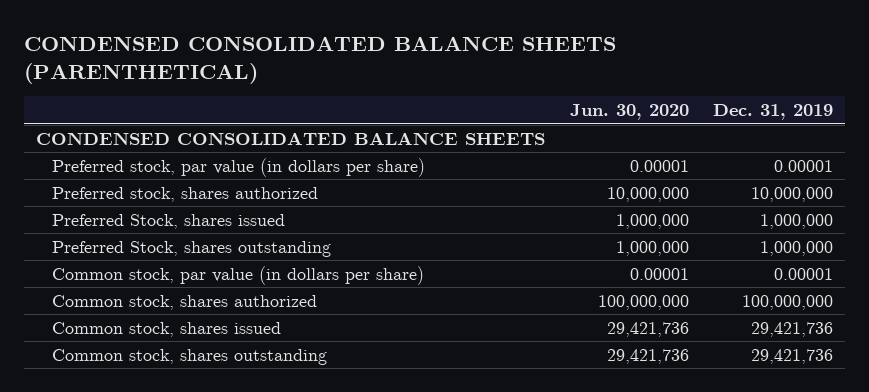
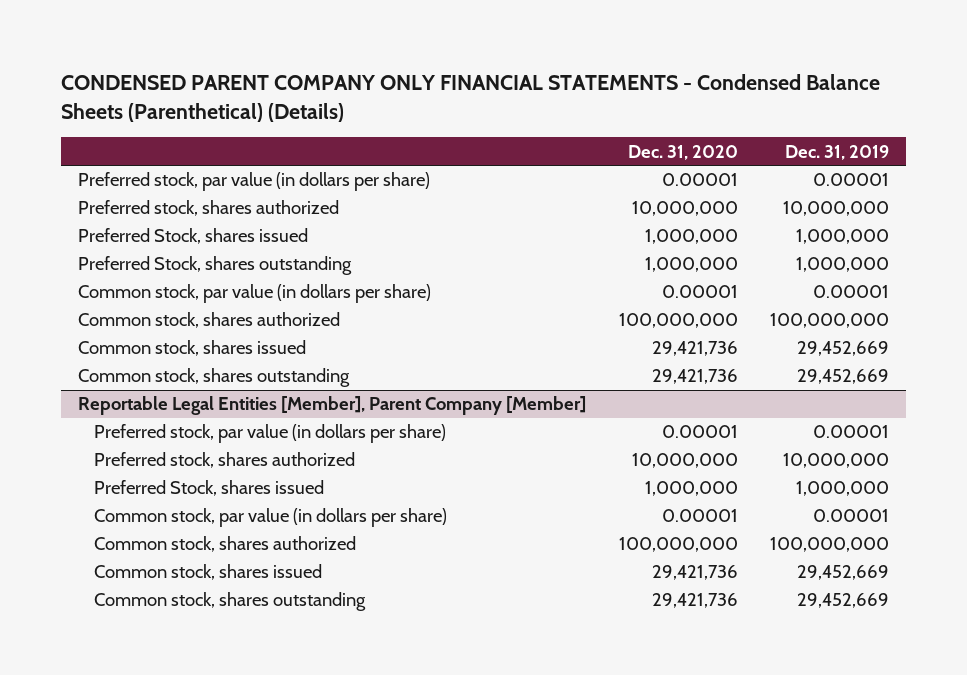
[24,36,617,84] CONDENSED CONSOLIDATED BALANCE SHEETS (PARENTHETICAL) -> [61,74,881,122] CONDENSED PARENT COMPANY ONLY FINANCIAL STATEMENTS - Condensed Balance Sheets (Parenthetical) (Details)
[569,104,689,121] Jun. 30, 2020 -> none
none -> [627,144,738,160] Dec. 31, 2020
[36,131,546,145] CONDENSED CONSOLIDATED BALANCE SHEETS -> none
[750,321,833,337] 29,421,736 -> [797,341,890,357] 29,452,669
[750,348,833,364] 29,421,736 -> [797,369,890,385] 29,452,669
none -> [77,396,586,416] Reportable Legal Entities [Member], Parent Company [Member]
none -> [94,424,447,444] Preferred stock, par value (in dollars per share)
none -> [94,452,356,469] Preferred stock, shares authorized
none -> [94,480,325,497] Preferred Stock, shares issued
none -> [94,508,448,528] Common stock, par value (in dollars per share)
none -> [94,536,357,553] Common stock, shares authorized
none -> [94,564,323,581] Common stock, shares issued
none -> [94,592,367,612] Common stock, shares outstanding

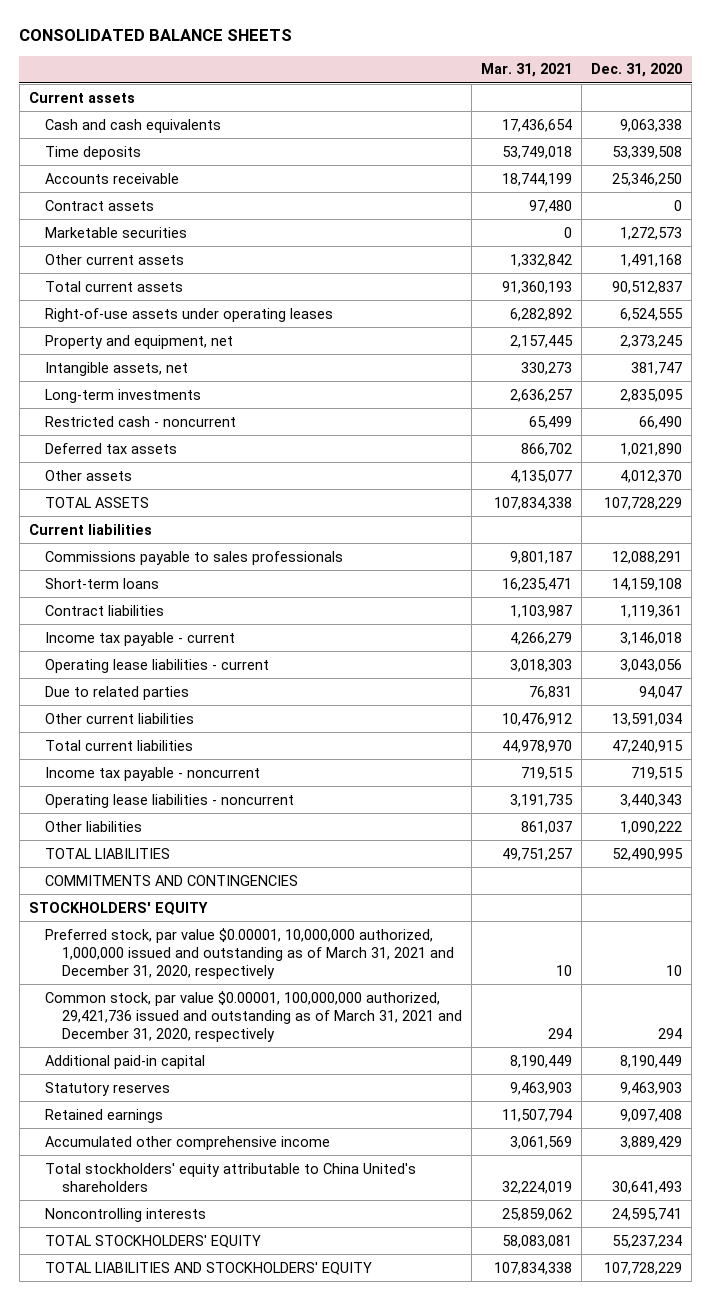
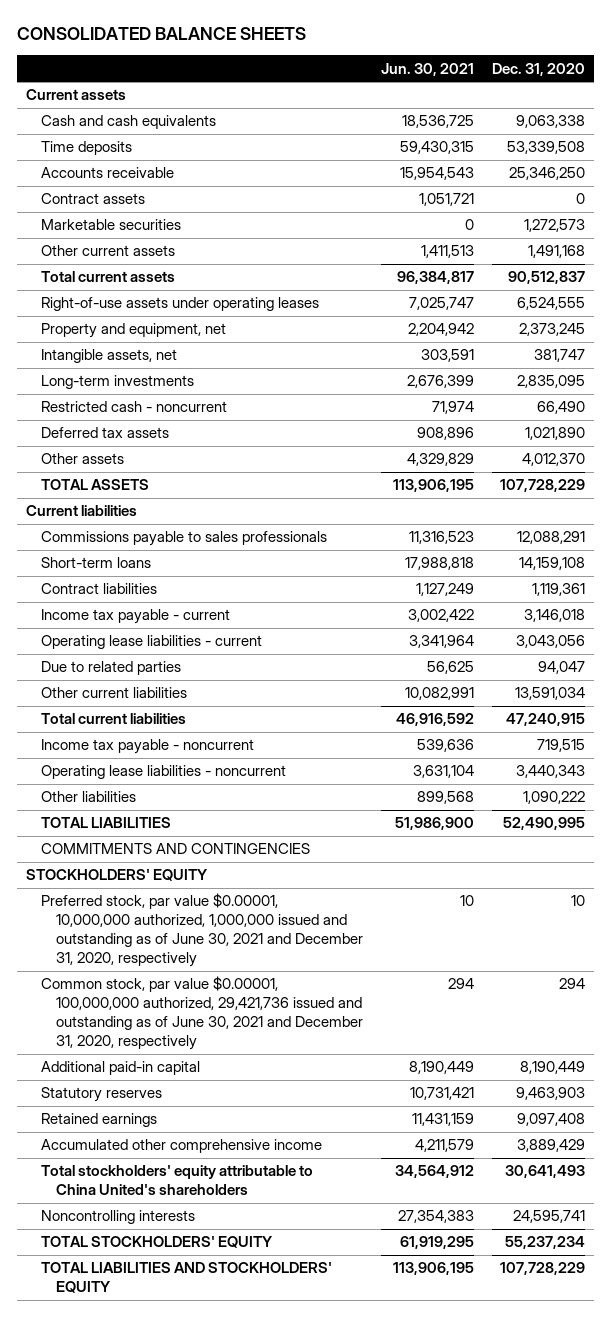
[481,63,573,78] Mar. 31, 2021 -> none
none -> [381,62,475,76] Jun. 30, 2021
[45,927,455,979] Preferred stock, par value $0.00001, 10,000,000 authorized, 1,000,000 issued and outstanding as of March 31, 2021 and December 31, 2020, respectively -> [41,893,364,968] Preferred stock, par value $0.00001, 10,000,000 authorized, 1,000,000 issued and outstanding as of June 30, 2021 and December 31, 2020, respectively
[45,990,463,1042] Common stock, par value $0.00001, 100,000,000 authorized, 29,421,736 issued and outstanding as of March 31, 2021 and December 31, 2020, respectively -> [41,976,364,1051] Common stock, par value $0.00001, 100,000,000 authorized, 29,421,736 issued and outstanding as of June 30, 2021 and December 31, 2020, respectively

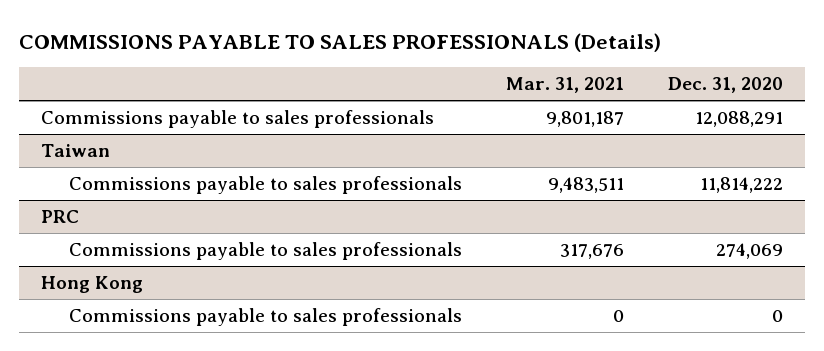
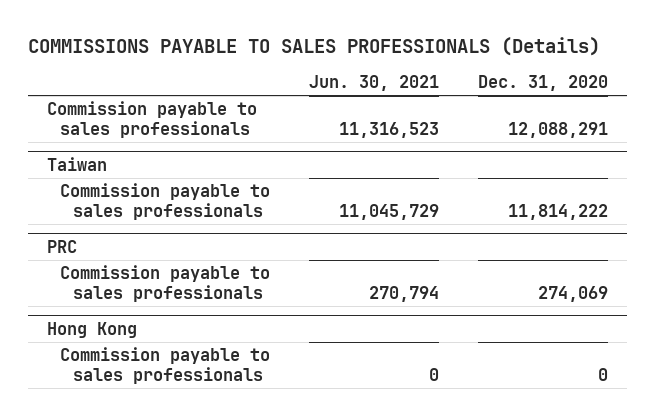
[505,77,624,94] Mar. 31, 2021 -> none
none -> [309,75,440,92] Jun. 30, 2021
[41,110,435,129] Commissions payable to sales professionals -> [47,100,258,138] Commission payable to sales professionals
[69,176,463,195] Commissions payable to sales professionals -> [60,182,271,220] Commission payable to sales professionals
[69,242,463,261] Commissions payable to sales professionals -> [60,264,271,302] Commission payable to sales professionals
[69,308,463,327] Commissions payable to sales professionals -> [60,346,271,384] Commission payable to sales professionals

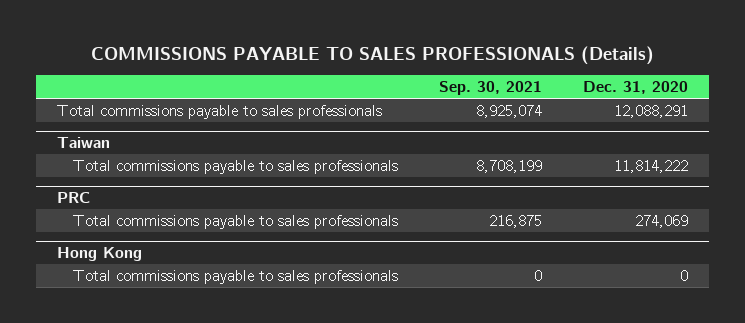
[309,75,440,92] Jun. 30, 2021 -> none
none -> [439,80,543,95] Sep. 30, 2021
[47,100,258,138] Commission payable to sales professionals -> [56,104,382,119] Total commissions payable to sales professionals
[60,182,271,220] Commission payable to sales professionals -> [72,159,398,174] Total commissions payable to sales professionals
[60,264,271,302] Commission payable to sales professionals -> [72,214,398,229] Total commissions payable to sales professionals
[60,346,271,384] Commission payable to sales professionals -> [72,269,398,284] Total commissions payable to sales professionals

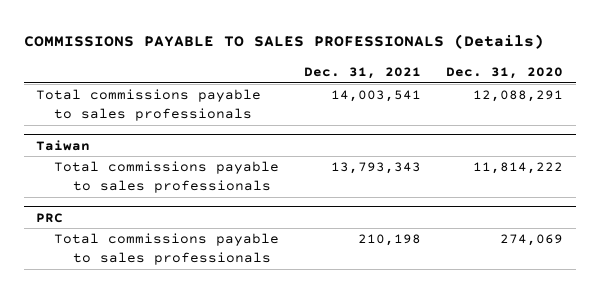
[439,80,543,95] Sep. 30, 2021 -> none
none -> [304,67,422,80] Dec. 31, 2021
[56,246,142,261] Hong Kong -> none
[72,269,398,284] Total commissions payable to sales professionals -> none

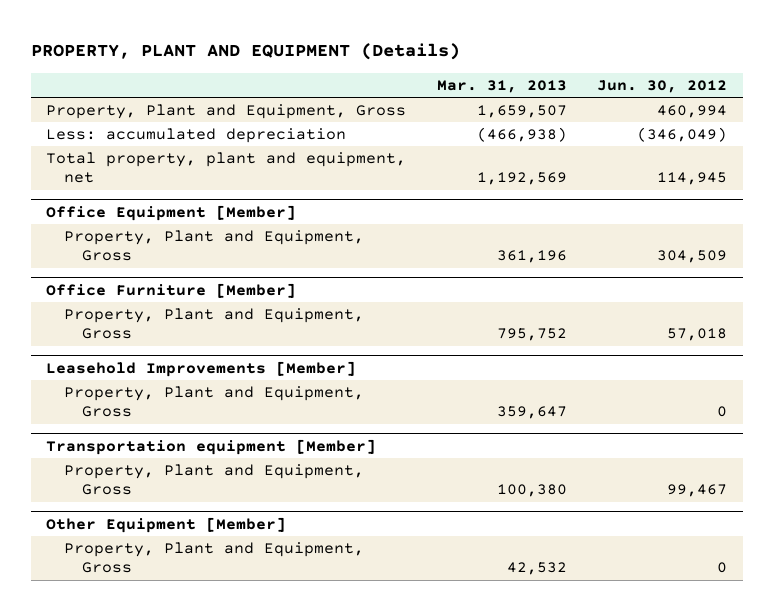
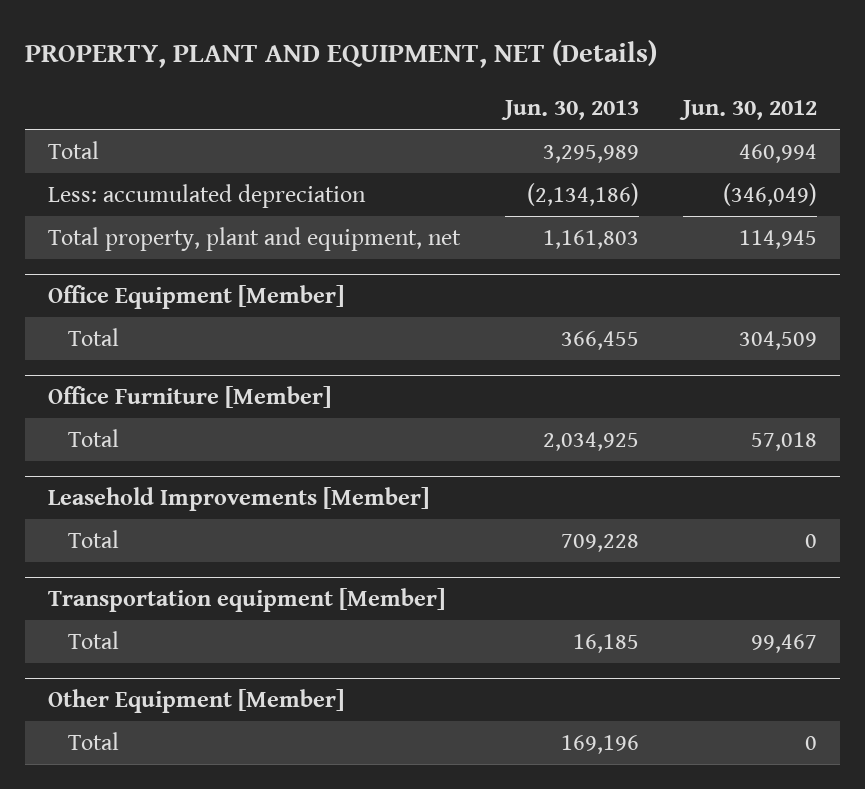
[30,43,460,61] PROPERTY, PLANT AND EQUIPMENT (Details) -> [25,40,658,69] PROPERTY, PLANT AND EQUIPMENT, NET (Details)
[436,80,567,94] Mar. 31, 2013 -> none
none -> [500,99,639,120] Jun. 30, 2013
[46,104,407,120] Property, Plant and Equipment, Gross -> [47,141,99,160] Total
[63,230,364,262] Property, Plant and Equipment, Gross -> [67,328,119,347] Total
[63,308,364,340] Property, Plant and Equipment, Gross -> [67,429,119,448] Total
[63,386,364,418] Property, Plant and Equipment, Gross -> [67,530,119,549] Total
[63,464,364,496] Property, Plant and Equipment, Gross -> [67,631,119,650] Total
[63,542,364,574] Property, Plant and Equipment, Gross -> [67,732,119,751] Total

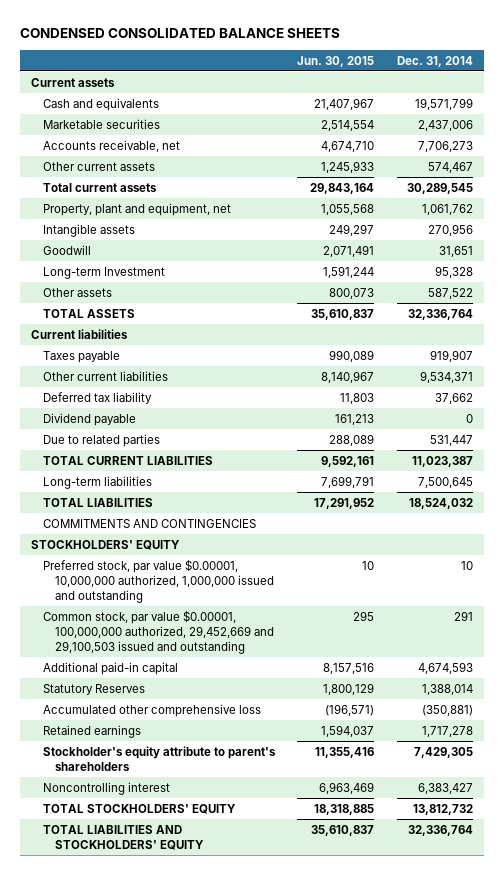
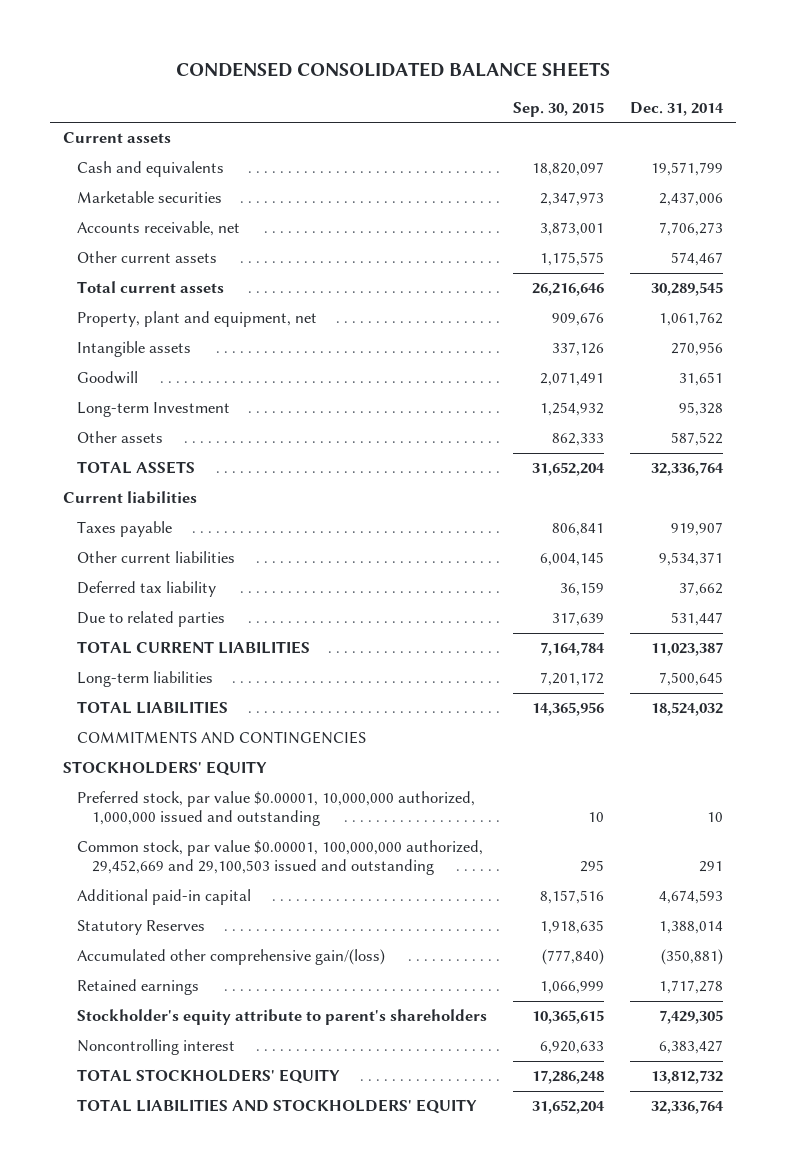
[297,55,375,67] Jun. 30, 2015 -> none
none -> [513,101,605,117] Sep. 30, 2015
[43,412,137,426] Dividend payable -> none
[43,703,262,717] Accumulated other comprehensive loss -> [77,949,386,966] Accumulated other comprehensive gain/(loss)

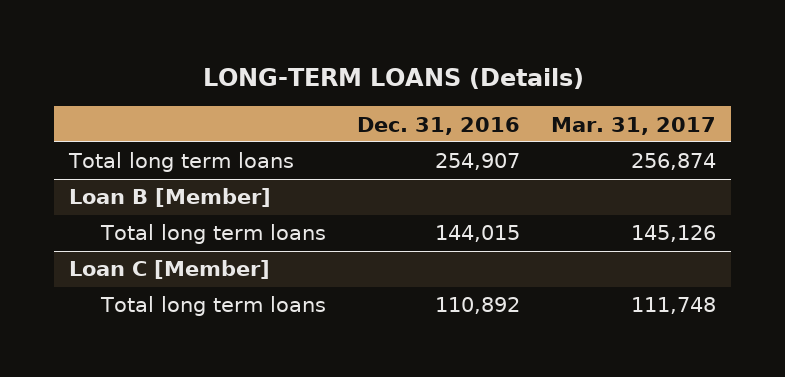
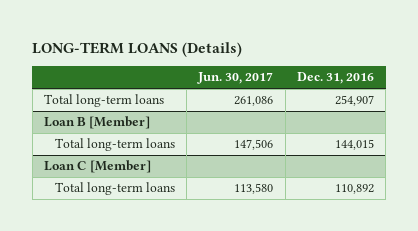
[550,116,716,135] Mar. 31, 2017 -> none
none -> [197,72,274,85] Jun. 30, 2017
[68,152,295,173] Total long term loans -> [43,94,164,108] Total long-term loans
[99,224,326,245] Total long term loans -> [54,138,175,152] Total long-term loans
[99,296,326,317] Total long term loans -> [54,182,175,196] Total long-term loans

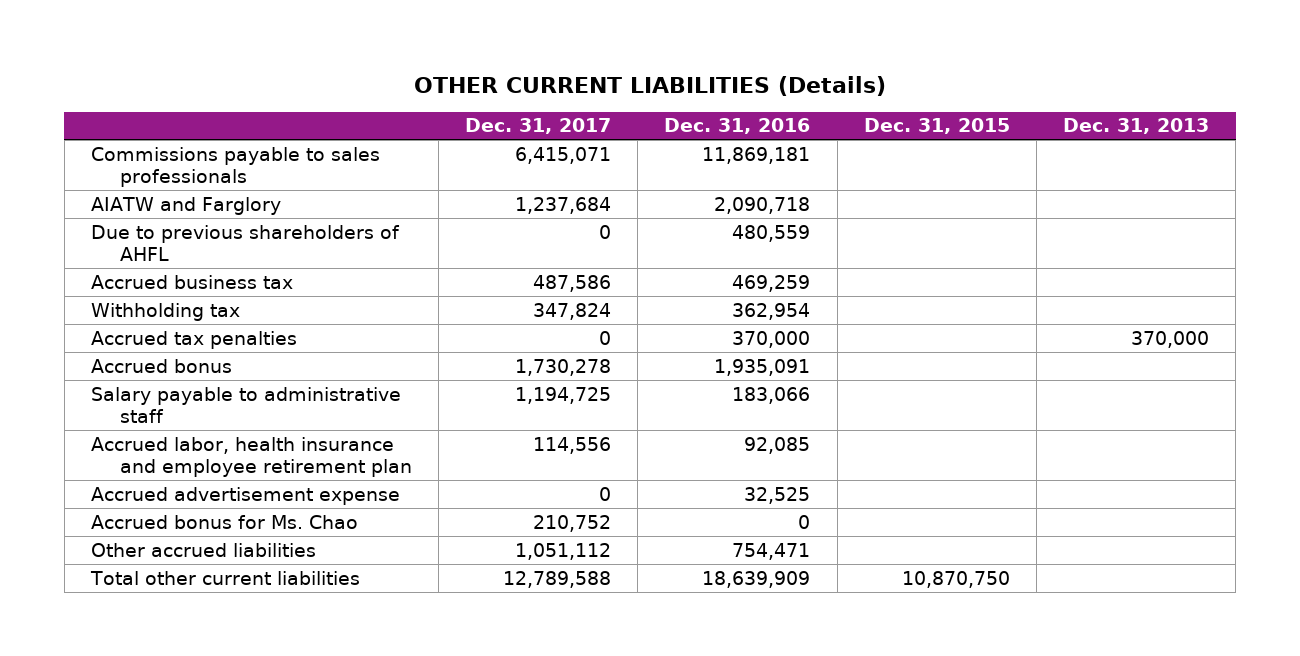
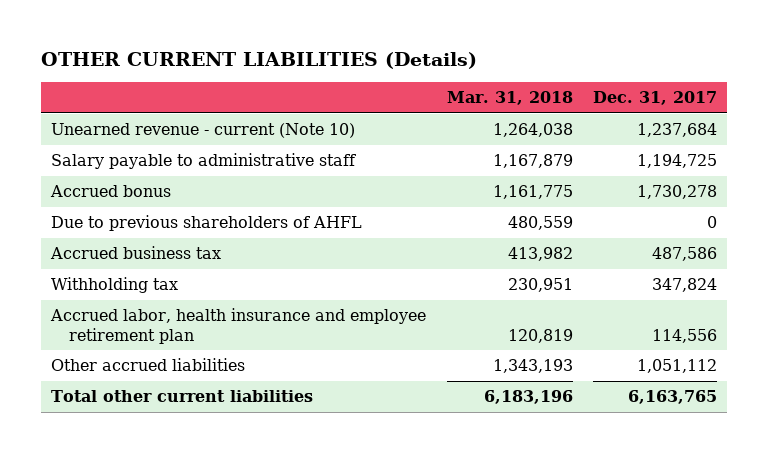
[664,118,811,135] Dec. 31, 2016 -> none
[863,118,1010,135] Dec. 31, 2015 -> none
[1063,118,1210,135] Dec. 31, 2013 -> none
none -> [446,91,573,106] Mar. 31, 2018
[91,146,381,187] Commissions payable to sales professionals -> none
[91,196,282,215] AIATW and Farglory -> [51,123,356,139] Unearned revenue - current (Note 10)
[91,386,402,423] Salary payable to administrative staff -> [51,153,357,170] Salary payable to administrative staff
[91,358,233,373] Accrued bonus -> [50,185,172,198] Accrued bonus
[91,330,298,349] Accrued tax penalties -> none
[91,486,401,505] Accrued advertisement expense -> none
[91,514,359,529] Accrued bonus for Ms. Chao -> none
[502,570,611,588] 12,789,588 -> [627,390,717,405] 6,163,765

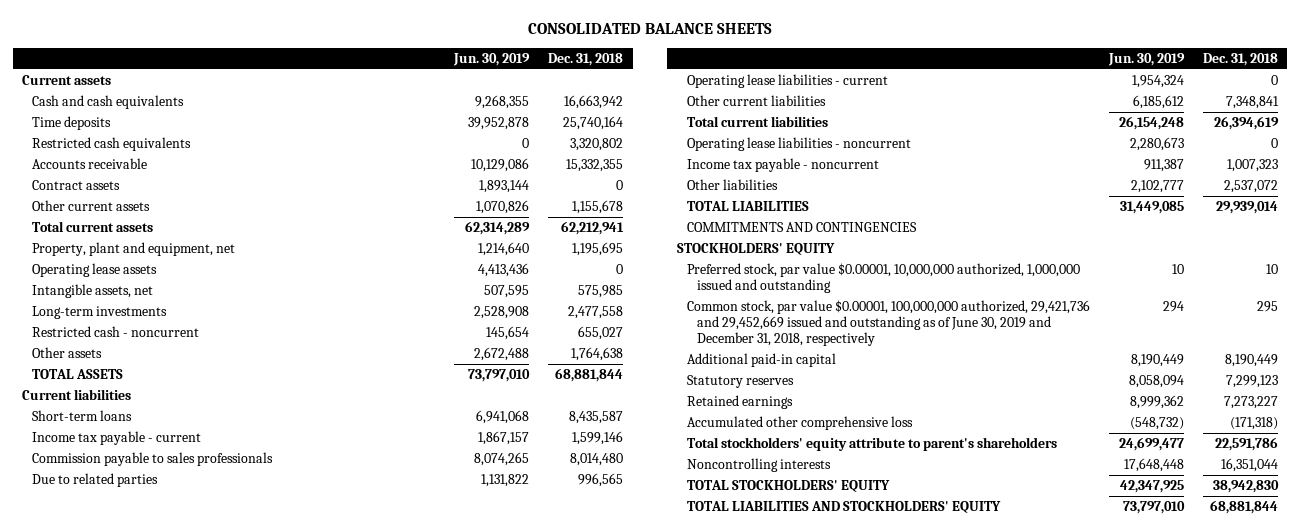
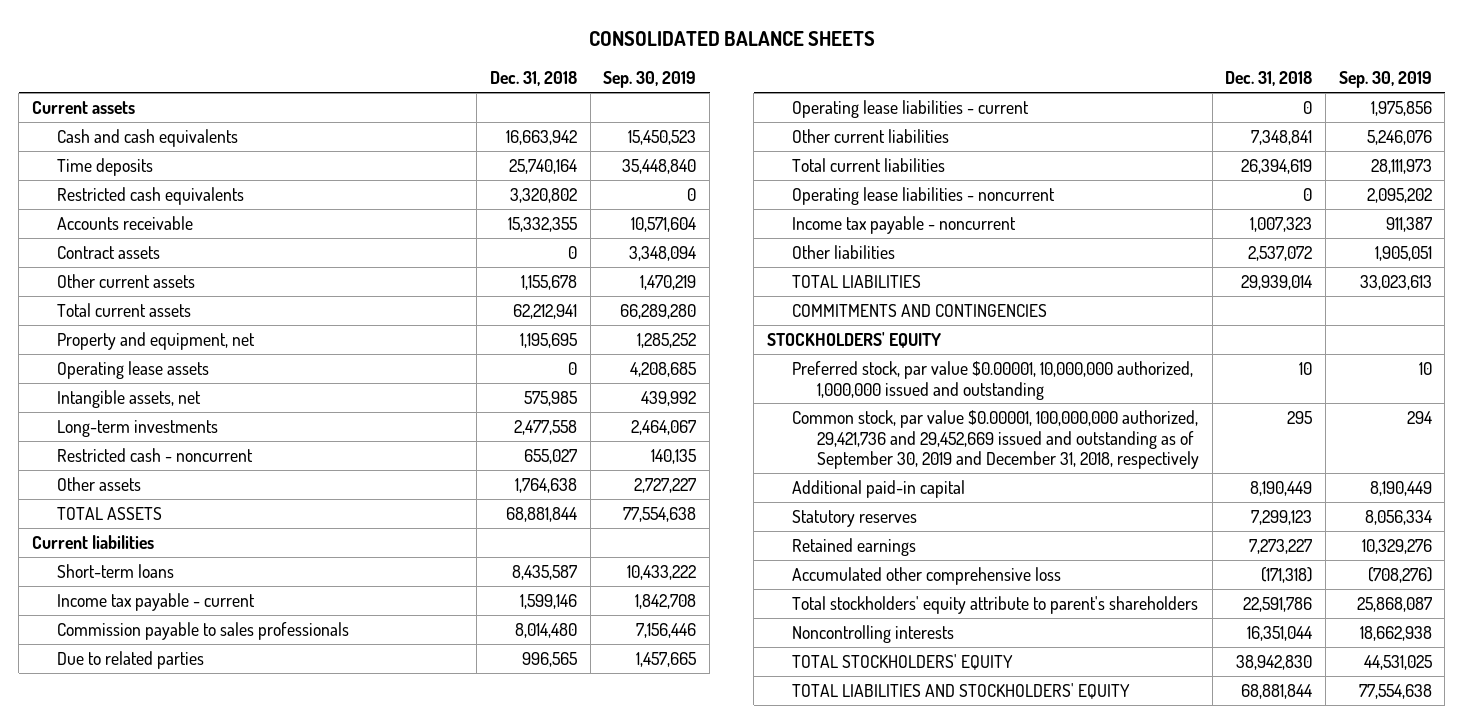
[453,53,531,67] Jun. 30, 2019 -> none
none -> [603,71,697,89] Sep. 30, 2019
[32,242,236,257] Property, plant and equipment, net -> [56,331,255,350] Property and equipment, net
[686,300,1090,347] Common stock, par value $0.00001, 100,000,000 authorized, 29,421,736 and 29,452,669 issued and outstanding as of June 30, 2019 and December 31, 2018, respectively -> [791,409,1200,470] Common stock, par value $0.00001, 100,000,000 authorized, 29,421,736 and 29,452,669 issued and outstanding as of September 30, 2019 and December 31, 2018, respectively

